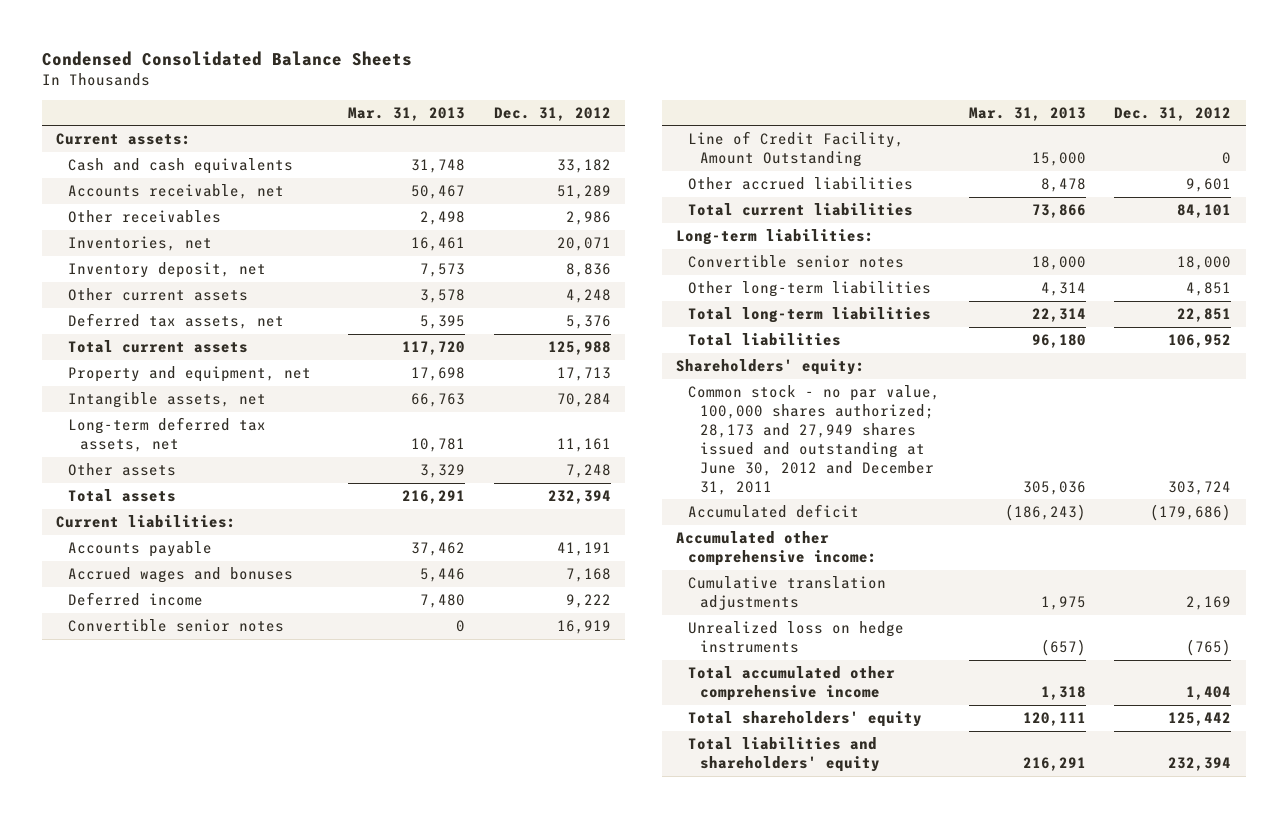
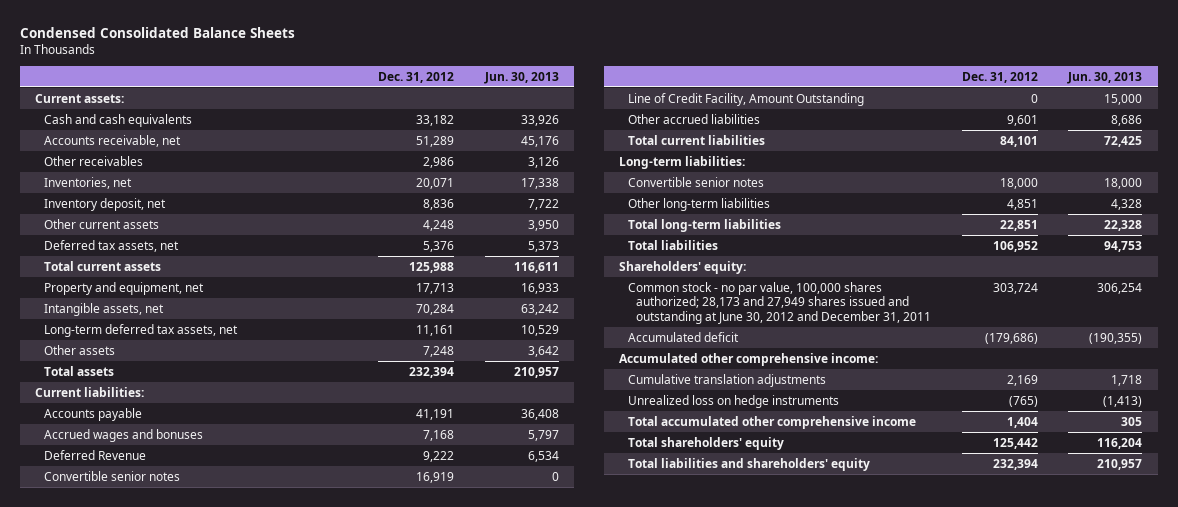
[348,106,466,121] Mar. 31, 2013 -> none
none -> [483,71,559,84] Jun. 30, 2013
[67,591,203,606] Deferred income -> [44,449,147,460] Deferred Revenue

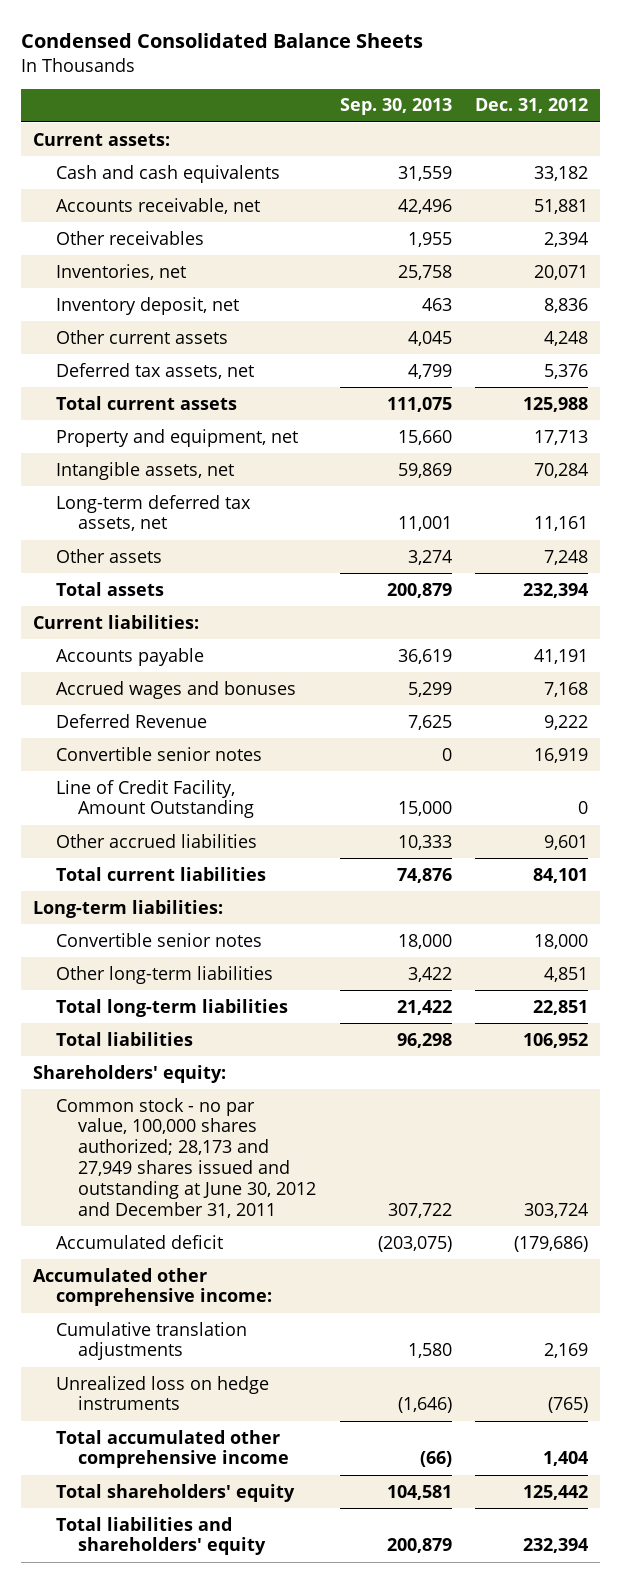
[483,71,559,84] Jun. 30, 2013 -> none
none -> [339,98,452,116] Sep. 30, 2013
[416,135,455,147] 51,289 -> [534,198,589,214] 51,881
[423,156,455,168] 2,986 -> [544,231,589,247] 2,394

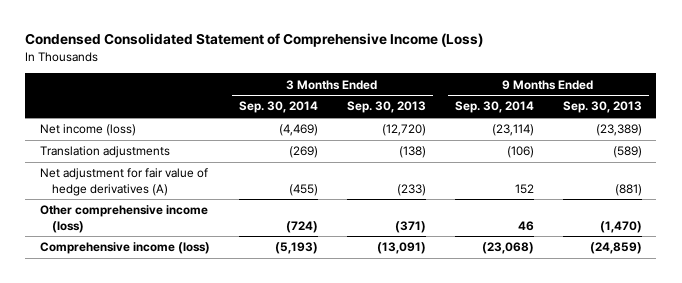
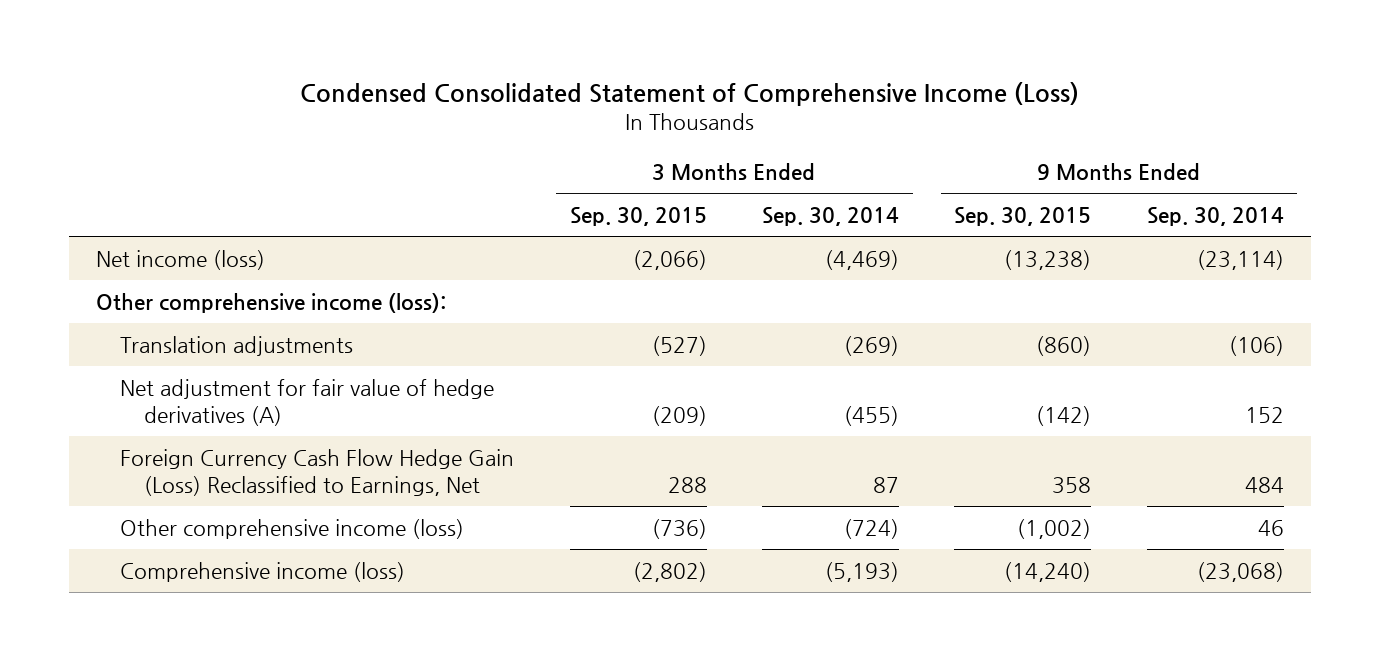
[346,101,426,114] Sep. 30, 2013 -> none
[562,101,642,114] Sep. 30, 2013 -> none
none -> [569,207,707,227] Sep. 30, 2015
none -> [954,207,1092,227] Sep. 30, 2015
none -> [96,292,447,313] Other comprehensive income (loss):
none -> [120,448,515,496] Foreign Currency Cash Flow Hedge Gain (Loss) Reclassified to Earnings, Net

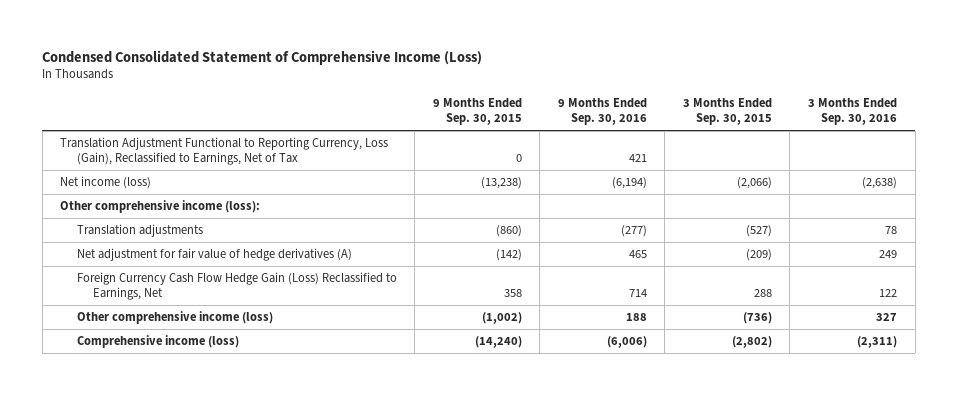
[762,207,900,227] Sep. 30, 2014 -> none
[1146,207,1284,227] Sep. 30, 2014 -> none
none -> [557,98,647,126] 9 Months Ended Sep. 30, 2016
none -> [807,98,897,126] 3 Months Ended Sep. 30, 2016
none -> [60,137,389,166] Translation Adjustment Functional to Reporting Currency, Loss (Gain), Reclassified to Earnings, Net of Tax

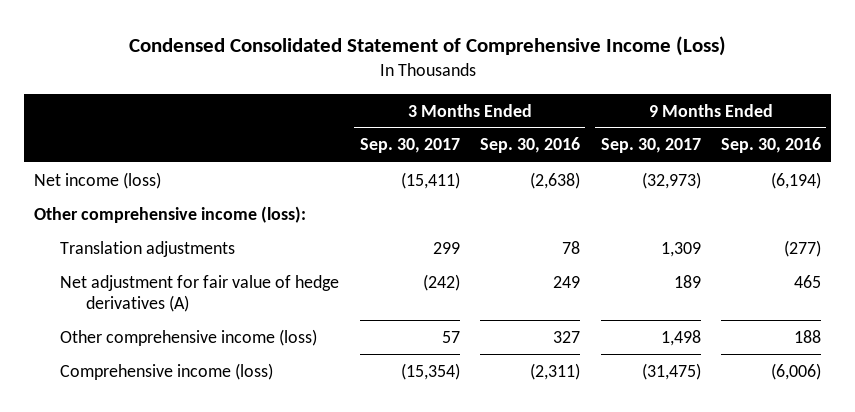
[432,98,522,126] 9 Months Ended Sep. 30, 2015 -> none
[682,98,772,126] 3 Months Ended Sep. 30, 2015 -> none
none -> [359,138,460,154] Sep. 30, 2017
none -> [600,138,701,154] Sep. 30, 2017
[60,137,389,166] Translation Adjustment Functional to Reporting Currency, Loss (Gain), Reclassified to Earnings, Net of Tax -> none
[76,272,397,301] Foreign Currency Cash Flow Hedge Gain (Loss) Reclassified to Earnings, Net -> none

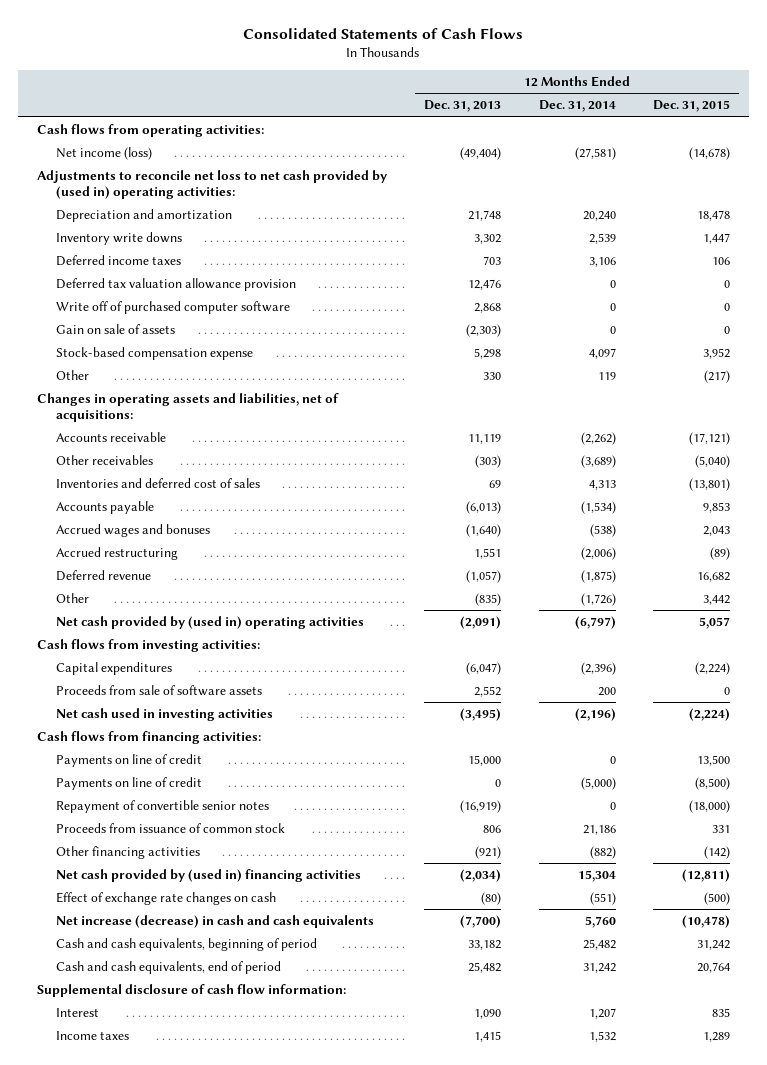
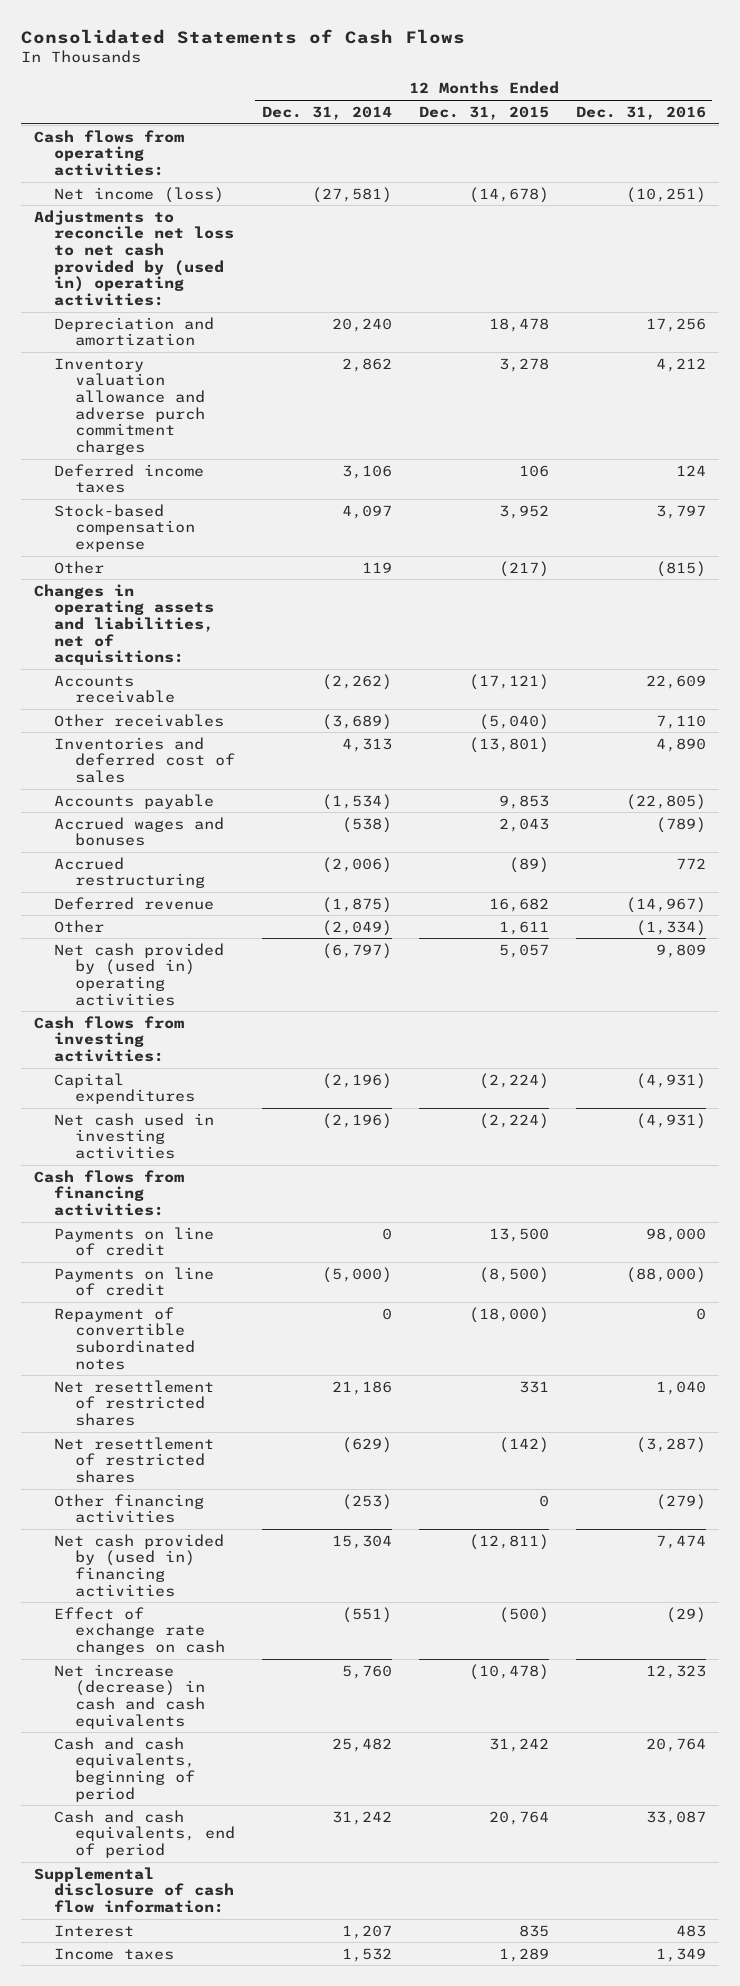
[424,100,502,113] Dec. 31, 2013 -> none
none -> [575,105,706,120] Dec. 31, 2016
[55,232,182,246] Inventory write downs -> none
none -> [54,357,205,456] Inventory valuation allowance and adverse purch commitment charges
[55,278,296,292] Deferred tax valuation allowance provision -> none
[55,301,290,315] Write off of purchased computer software -> none
[55,324,175,335] Gain on sale of assets -> none
[580,593,616,607] (1,726) -> [321,919,392,936] (2,049)
[702,595,730,606] 3,442 -> [498,920,549,935] 1,611
[55,685,262,697] Proceeds from sale of software assets -> none
[580,662,616,676] (2,396) -> [321,1072,392,1089] (2,196)
[55,800,269,814] Repayment of convertible senior notes -> [54,1306,195,1370] Repayment of convertible subordinated notes
[55,823,285,834] Proceeds from issuance of common stock -> [54,1379,215,1427] Net resettlement of restricted shares
none -> [54,1436,215,1484] Net resettlement of restricted shares
[589,846,616,860] (882) -> [341,1493,392,1510] (253)
[703,846,730,860] (142) -> [538,1494,549,1507] 0

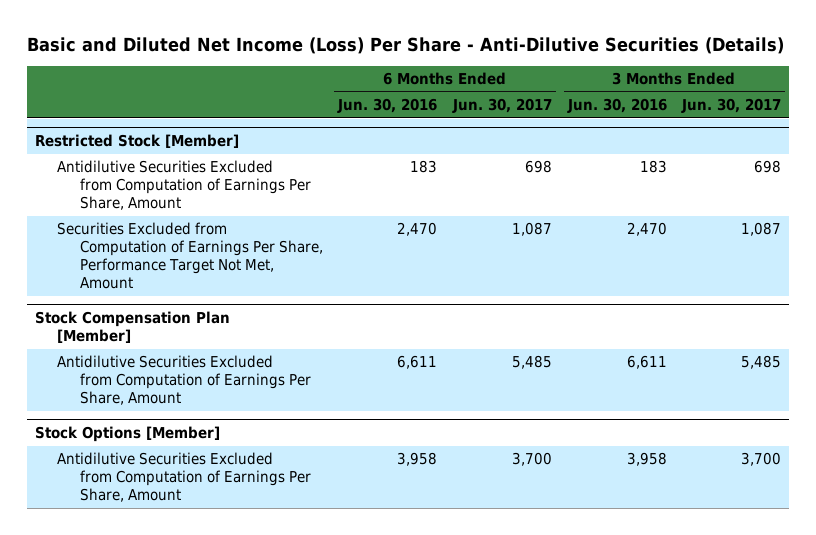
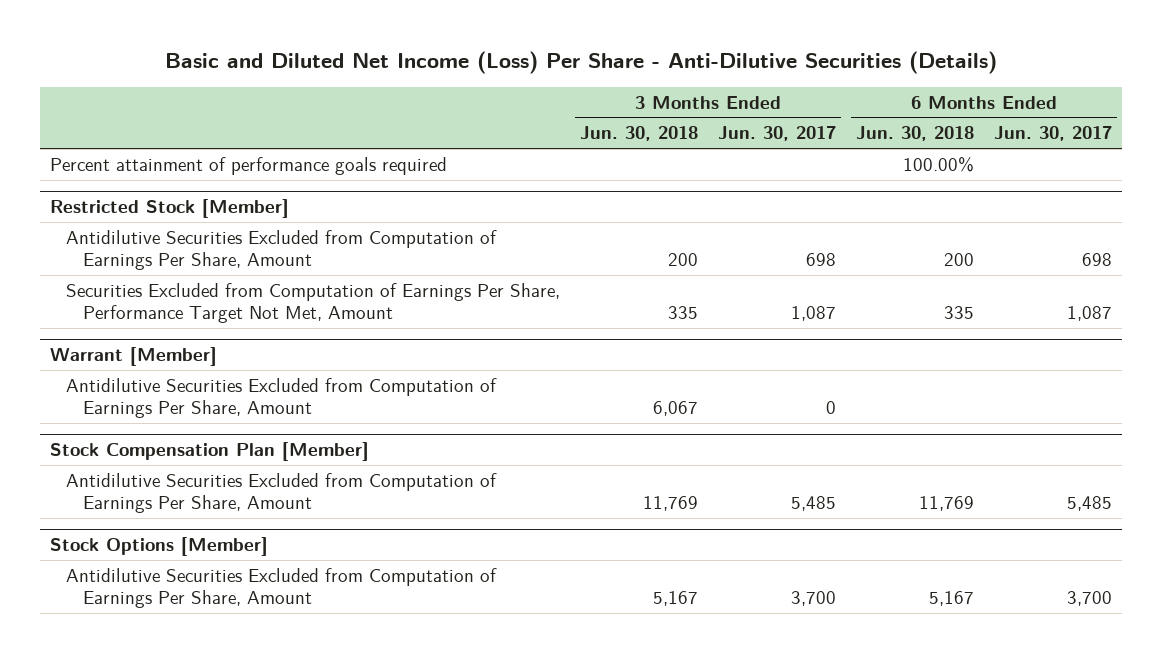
[337,98,438,114] Jun. 30, 2016 -> none
[566,98,667,114] Jun. 30, 2016 -> none
none -> [580,126,699,142] Jun. 30, 2018
none -> [855,126,974,142] Jun. 30, 2018
none -> [49,156,447,175] Percent attainment of performance goals required
none -> [49,347,217,367] Warrant [Member]
none -> [66,377,498,419] Antidilutive Securities Excluded from Computation of Earnings Per Share, Amount

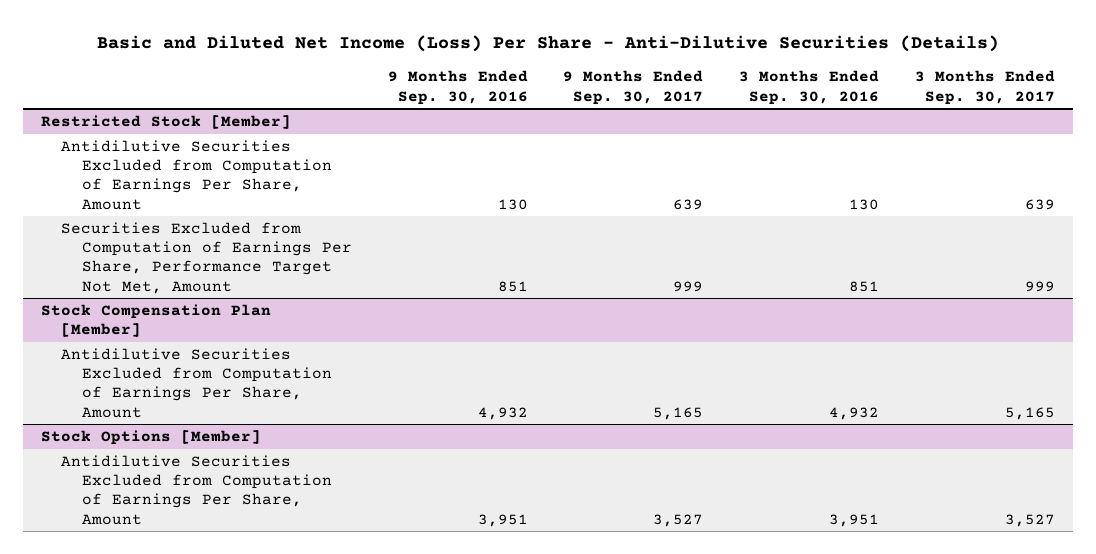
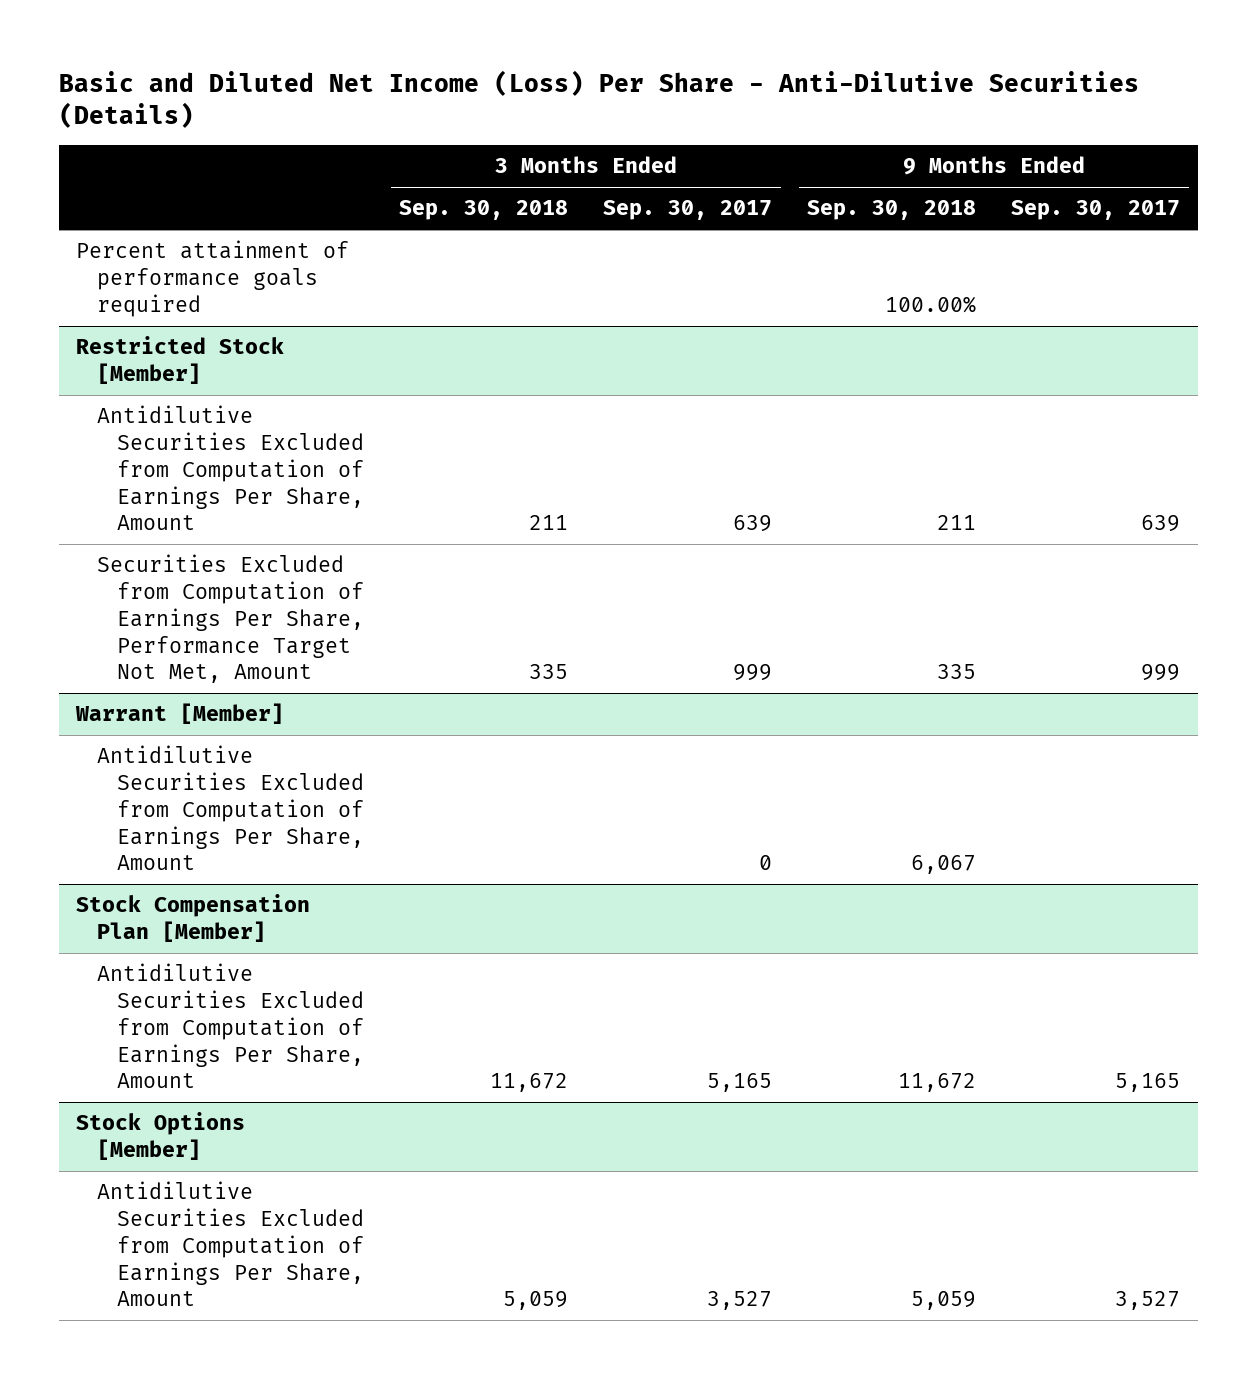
[387,70,528,105] 9 Months Ended Sep. 30, 2016 -> none
[739,70,880,105] 3 Months Ended Sep. 30, 2016 -> none
none -> [399,200,569,221] Sep. 30, 2018
none -> [807,200,977,221] Sep. 30, 2018
none -> [76,240,350,317] Percent attainment of performance goals required
none -> [75,703,285,725] Warrant [Member]
none -> [96,745,365,871] Antidilutive Securities Excluded from Computation of Earnings Per Share, Amount

